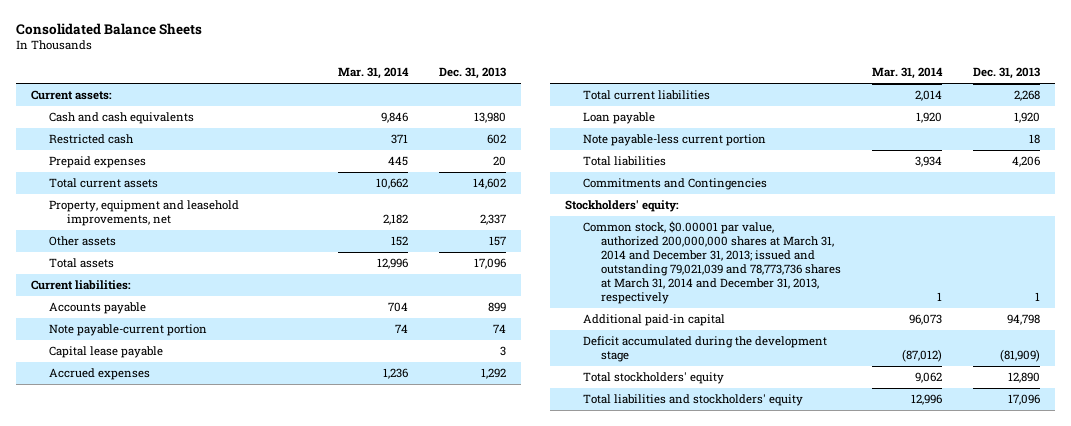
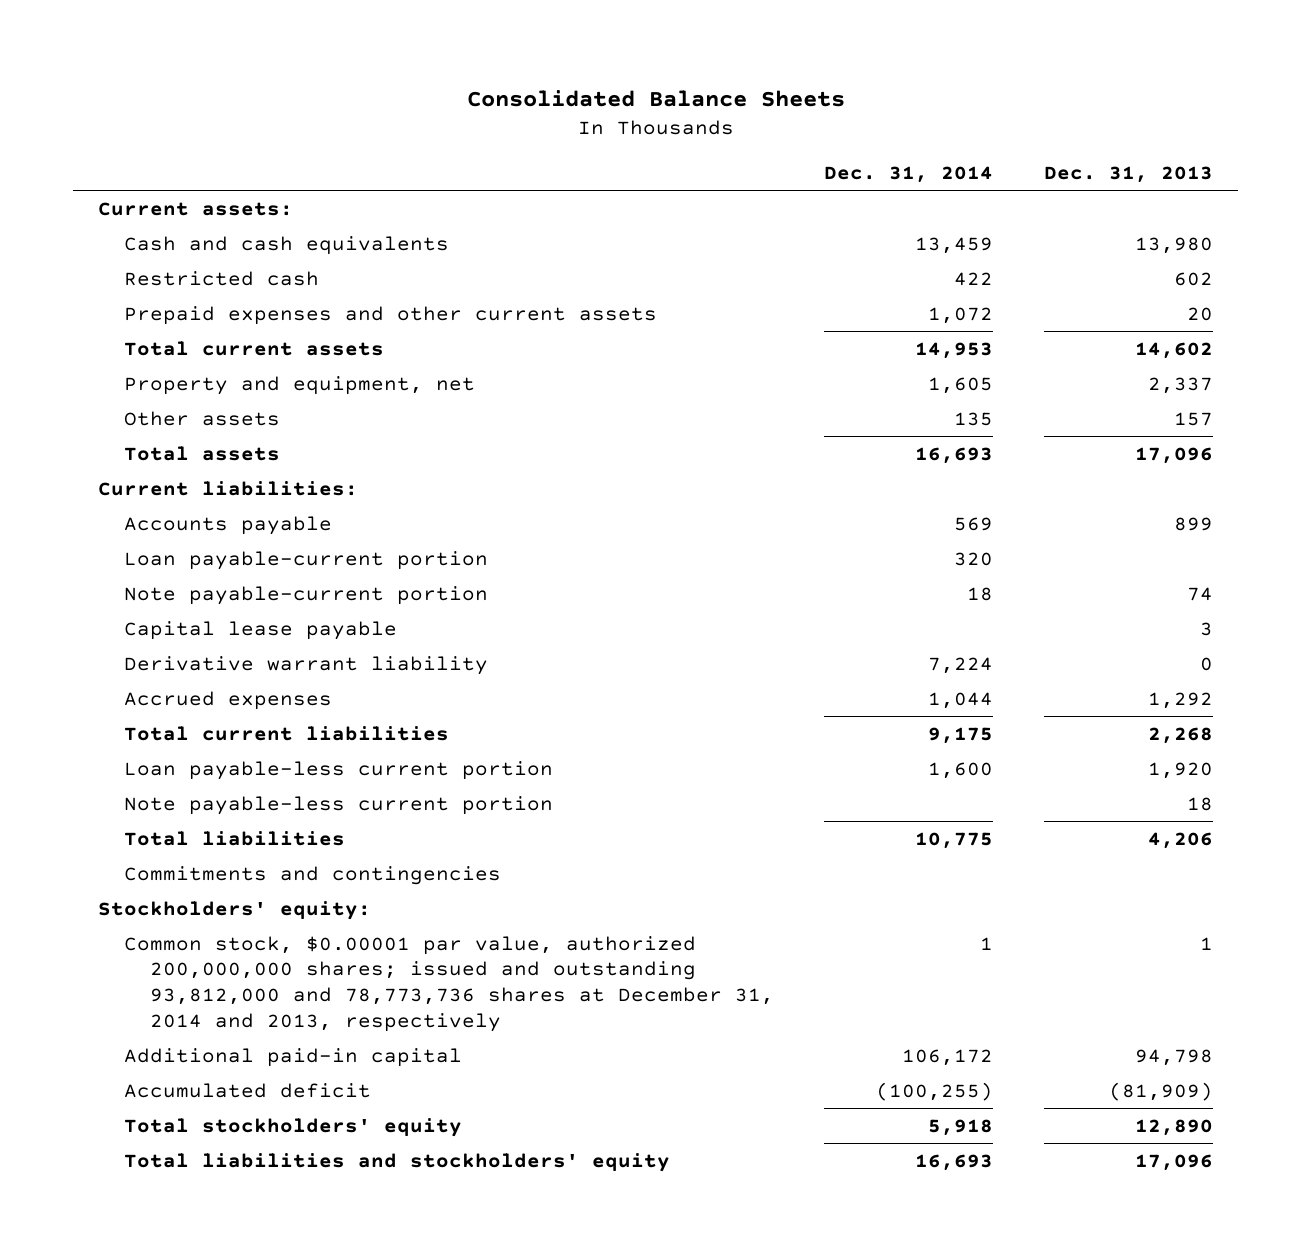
[337,67,409,80] Mar. 31, 2014 -> none
none -> [824,166,994,184] Dec. 31, 2014
[49,156,147,169] Prepaid expenses -> none
none -> [124,305,658,325] Prepaid expenses and other current assets
[49,200,240,227] Property, equipment and leasehold improvements, net -> [124,375,476,395] Property and equipment, net
none -> [124,550,489,570] Loan payable-current portion
none -> [124,655,489,675] Derivative warrant liability
[583,112,656,125] Loan payable -> [124,760,554,780] Loan payable-less current portion
[583,178,768,191] Commitments and Contingencies -> [124,865,502,885] Commitments and contingencies
[583,221,842,305] Common stock, $0.00001 par value, authorized 200,000,000 shares at March 31, 2014 and December 31, 2013; issued and outstanding 79,021,039 and 78,773,736 shares at March 31, 2014 and December 31, 2013, respectively -> [124,935,775,1032] Common stock, $0.00001 par value, authorized 200,000,000 shares; issued and outstanding 93,812,000 and 78,773,736 shares at December 31, 2014 and 2013, respectively
[583,336,828,363] Deficit accumulated during the development stage -> [124,1082,372,1098] Accumulated deficit

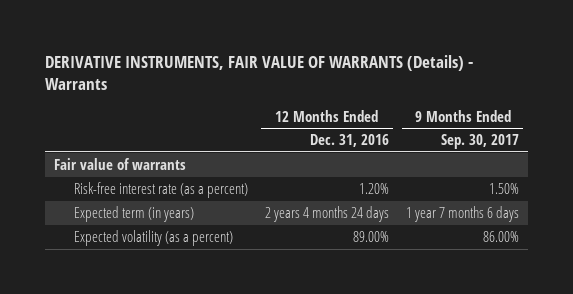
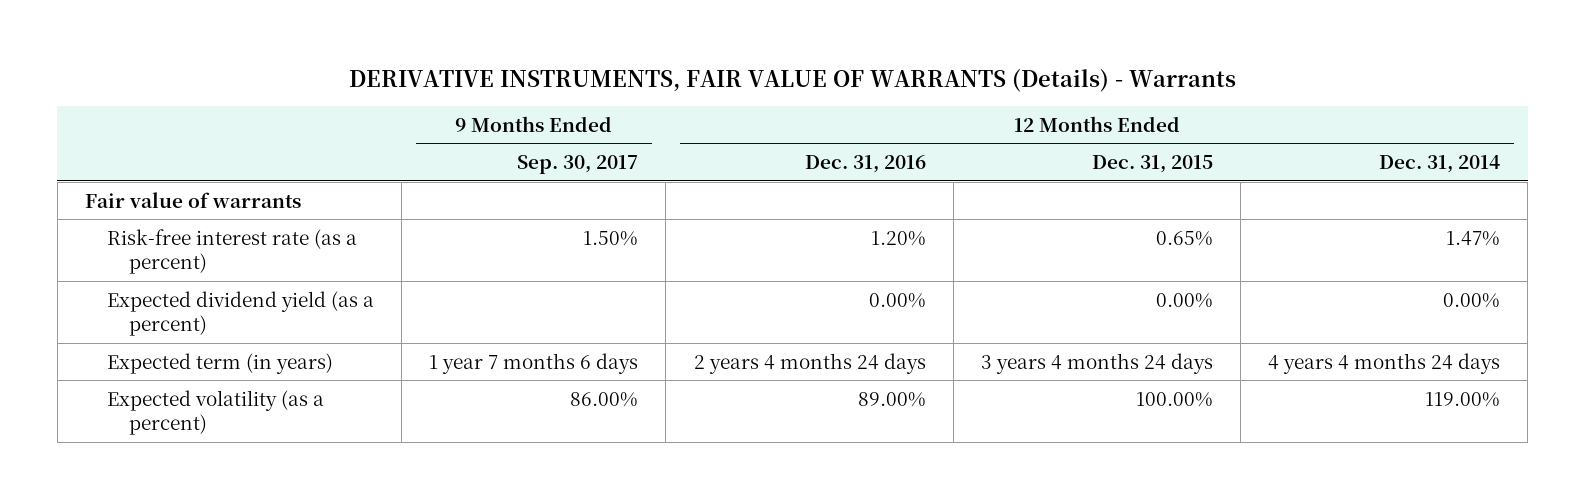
none -> [1091,155,1213,174] Dec. 31, 2015
none -> [1379,155,1501,174] Dec. 31, 2014
none -> [107,290,375,337] Expected dividend yield (as a percent)

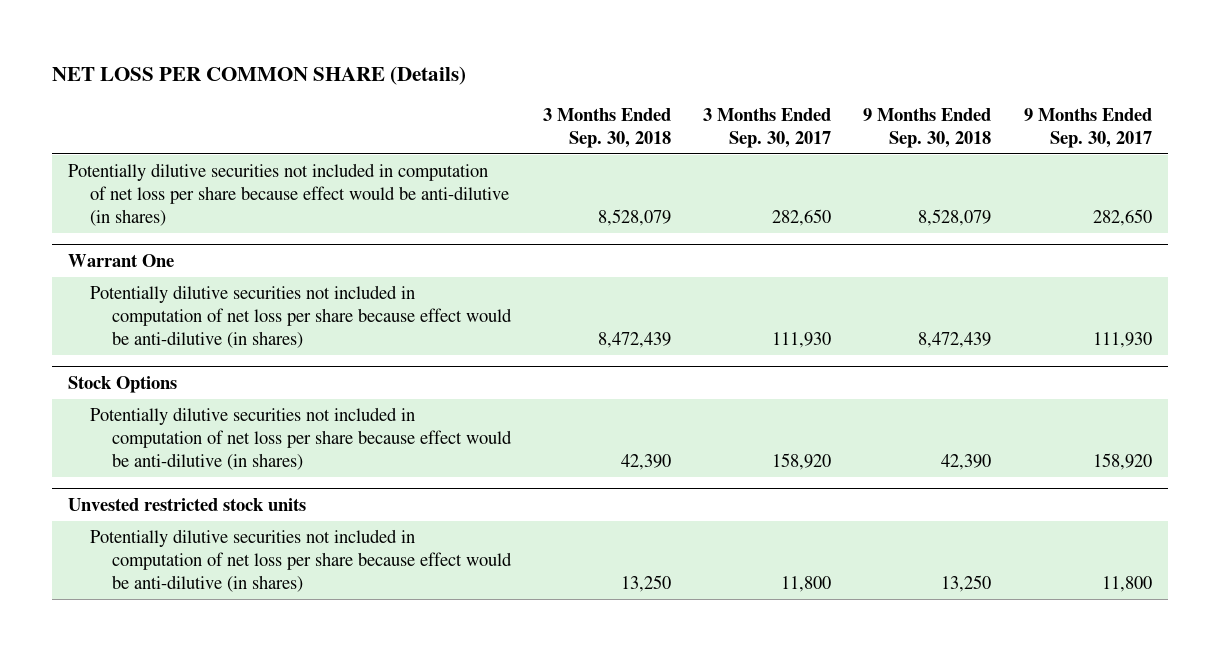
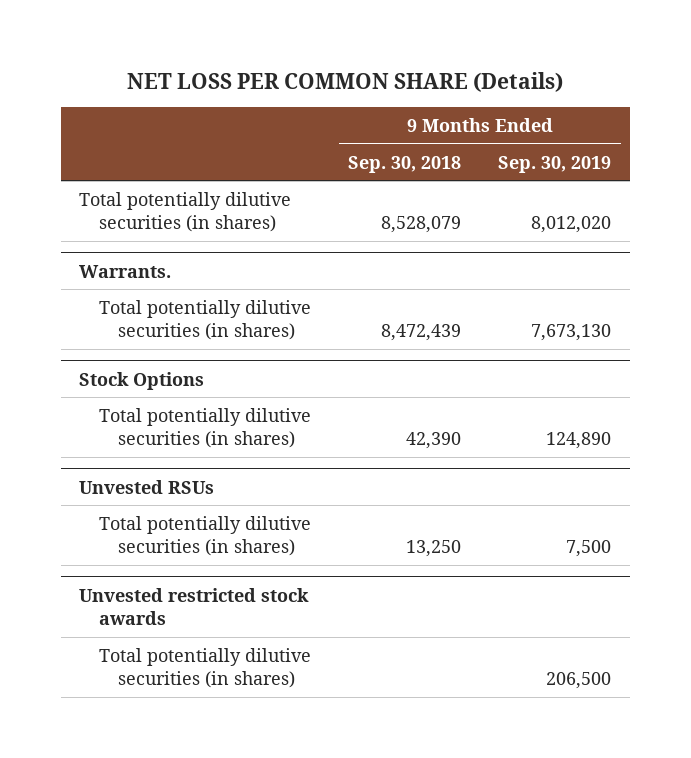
[543,107,672,148] 3 Months Ended Sep. 30, 2018 -> none
[703,107,832,148] 3 Months Ended Sep. 30, 2017 -> none
[1023,107,1152,148] 9 Months Ended Sep. 30, 2017 -> none
none -> [498,155,612,173] Sep. 30, 2019
[68,163,510,227] Potentially dilutive securities not included in computation of net loss per share because effect would be anti-dilutive (in shares) -> [79,191,292,233] Total potentially dilutive securities (in shares)
[68,253,175,267] Warrant One -> [79,264,172,278] Warrants.
[90,285,512,349] Potentially dilutive securities not included in computation of net loss per share because effect would be anti-dilutive (in shares) -> [98,299,311,341] Total potentially dilutive securities (in shares)
[90,407,512,471] Potentially dilutive securities not included in computation of net loss per share because effect would be anti-dilutive (in shares) -> [98,407,311,449] Total potentially dilutive securities (in shares)
[68,497,307,511] Unvested restricted stock units -> [79,479,215,494] Unvested RSUs
[90,529,512,593] Potentially dilutive securities not included in computation of net loss per share because effect would be anti-dilutive (in shares) -> [98,515,311,557] Total potentially dilutive securities (in shares)
none -> [79,587,310,625] Unvested restricted stock awards
none -> [98,647,311,689] Total potentially dilutive securities (in shares)

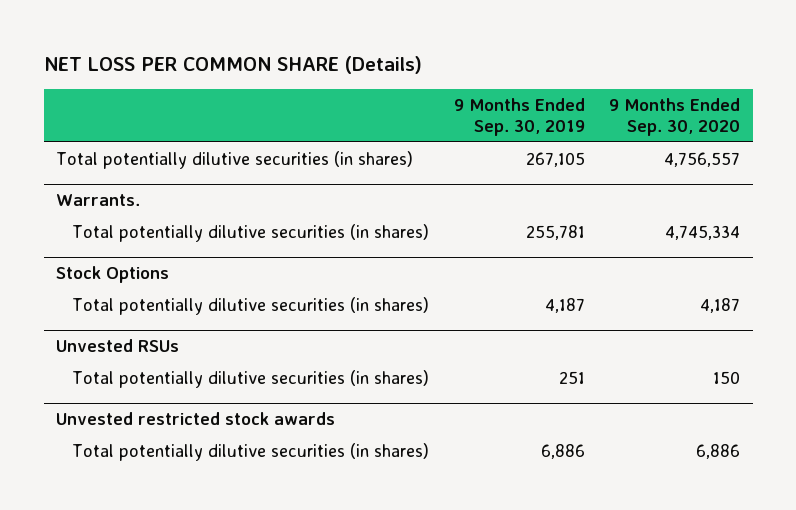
[347,155,461,173] Sep. 30, 2018 -> none
none -> [609,97,741,137] 9 Months Ended Sep. 30, 2020
[531,216,612,234] 8,012,020 -> [525,151,585,167] 267,105
[531,324,612,342] 7,673,130 -> [525,224,585,240] 255,781
[546,432,612,450] 124,890 -> [544,297,585,313] 4,187
[566,540,612,558] 7,500 -> [558,370,585,384] 251
[546,672,612,690] 206,500 -> [540,443,585,459] 6,886

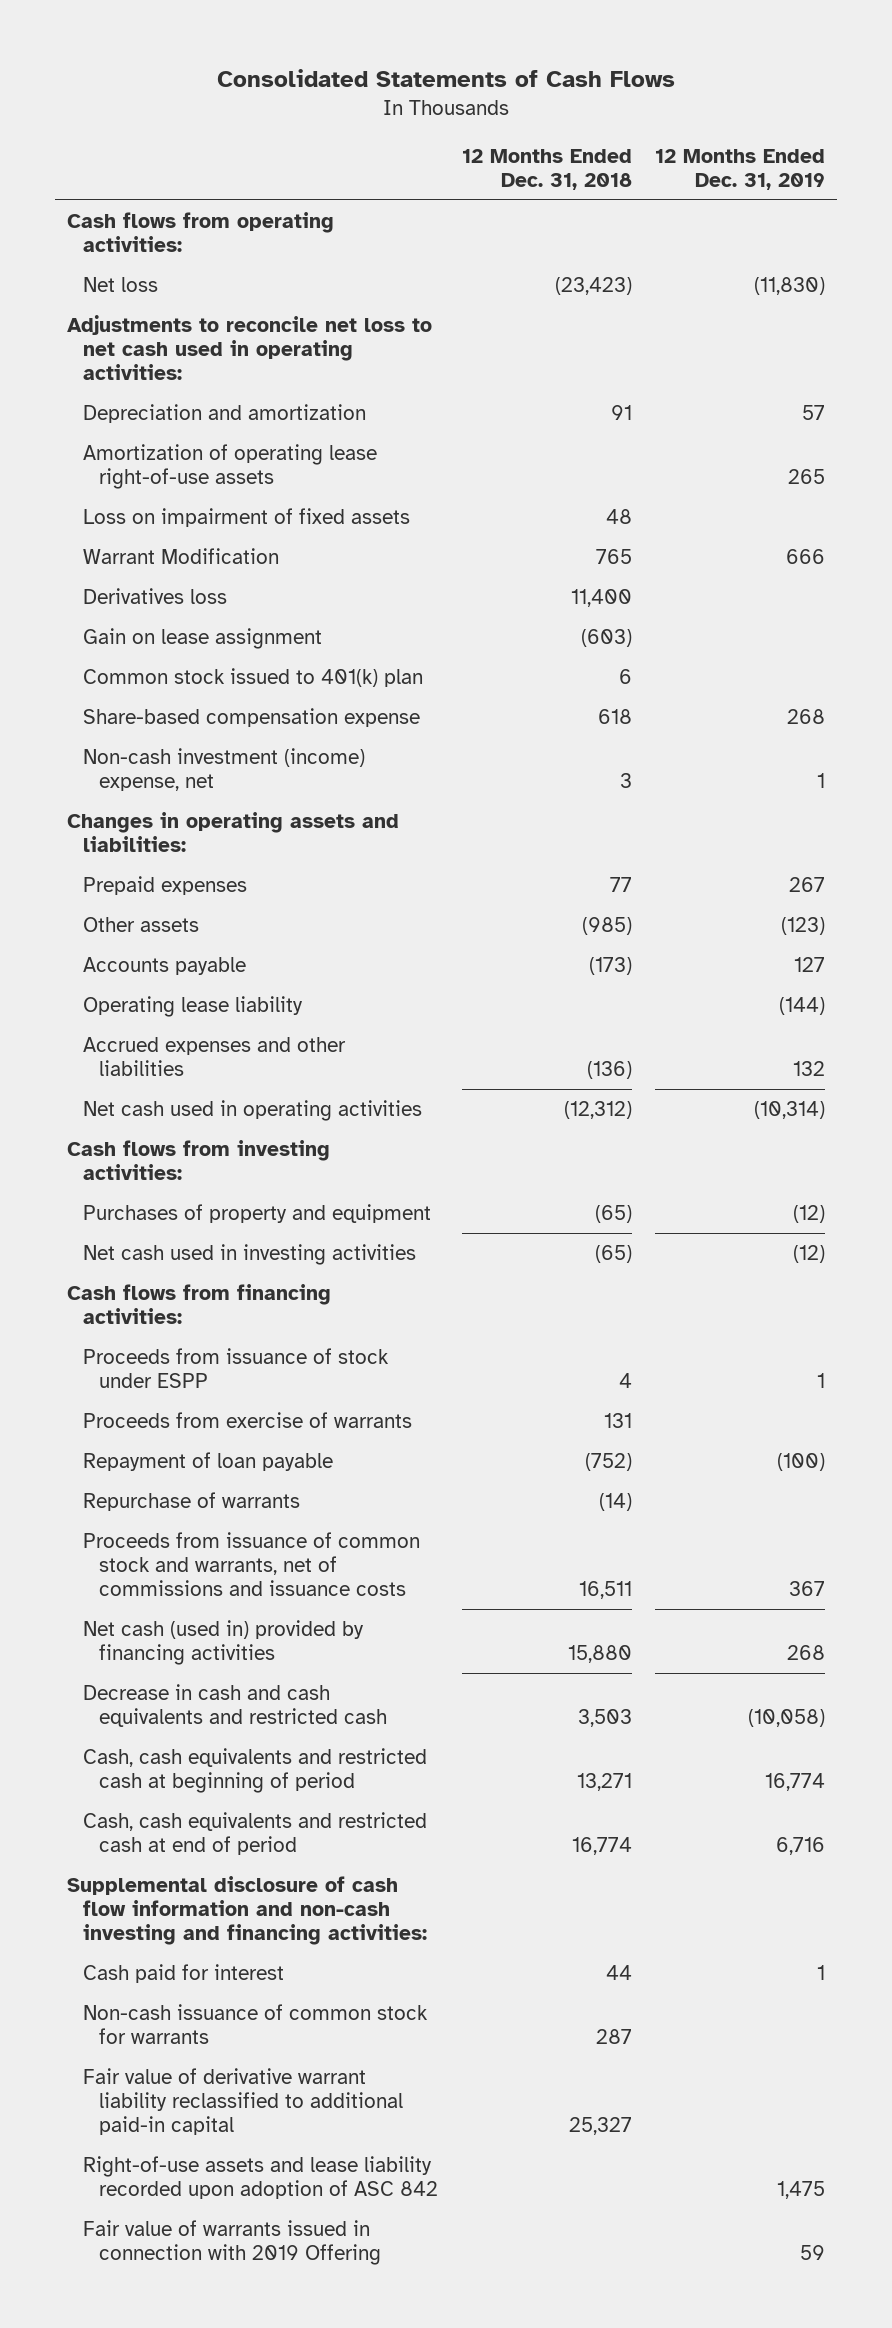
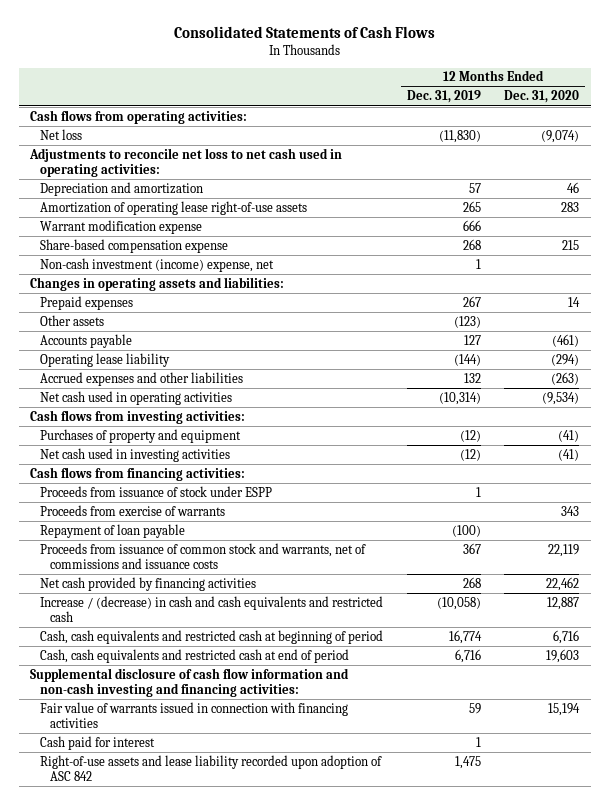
[461,148,632,190] 12 Months Ended Dec. 31, 2018 -> none
none -> [503,90,579,104] Dec. 31, 2020
[82,508,410,528] Loss on impairment of fixed assets -> none
[82,588,227,605] Derivatives loss -> none
[82,628,322,650] Gain on lease assignment -> none
[82,668,423,688] Common stock issued to 401(k) plan -> none
[82,548,279,565] Warrant Modification -> [40,219,203,234] Warrant modification expense
[82,1492,300,1512] Repurchase of warrants -> none
[82,1620,364,1665] Net cash (used in) provided by financing activities -> [40,576,257,591] Net cash provided by financing activities
[82,1684,387,1727] Decrease in cash and cash equivalents and restricted cash -> [40,595,384,622] Increase / (decrease) in cash and cash equivalents and restricted cash
none -> [40,701,349,728] Fair value of warrants issued in connection with financing activities
[82,2004,428,2044] Non-cash issuance of common stock for warrants -> none
[82,2068,403,2135] Fair value of derivative warrant liability reclassified to additional paid-in capital -> none
[82,2220,381,2265] Fair value of warrants issued in connection with 2019 Offering -> none

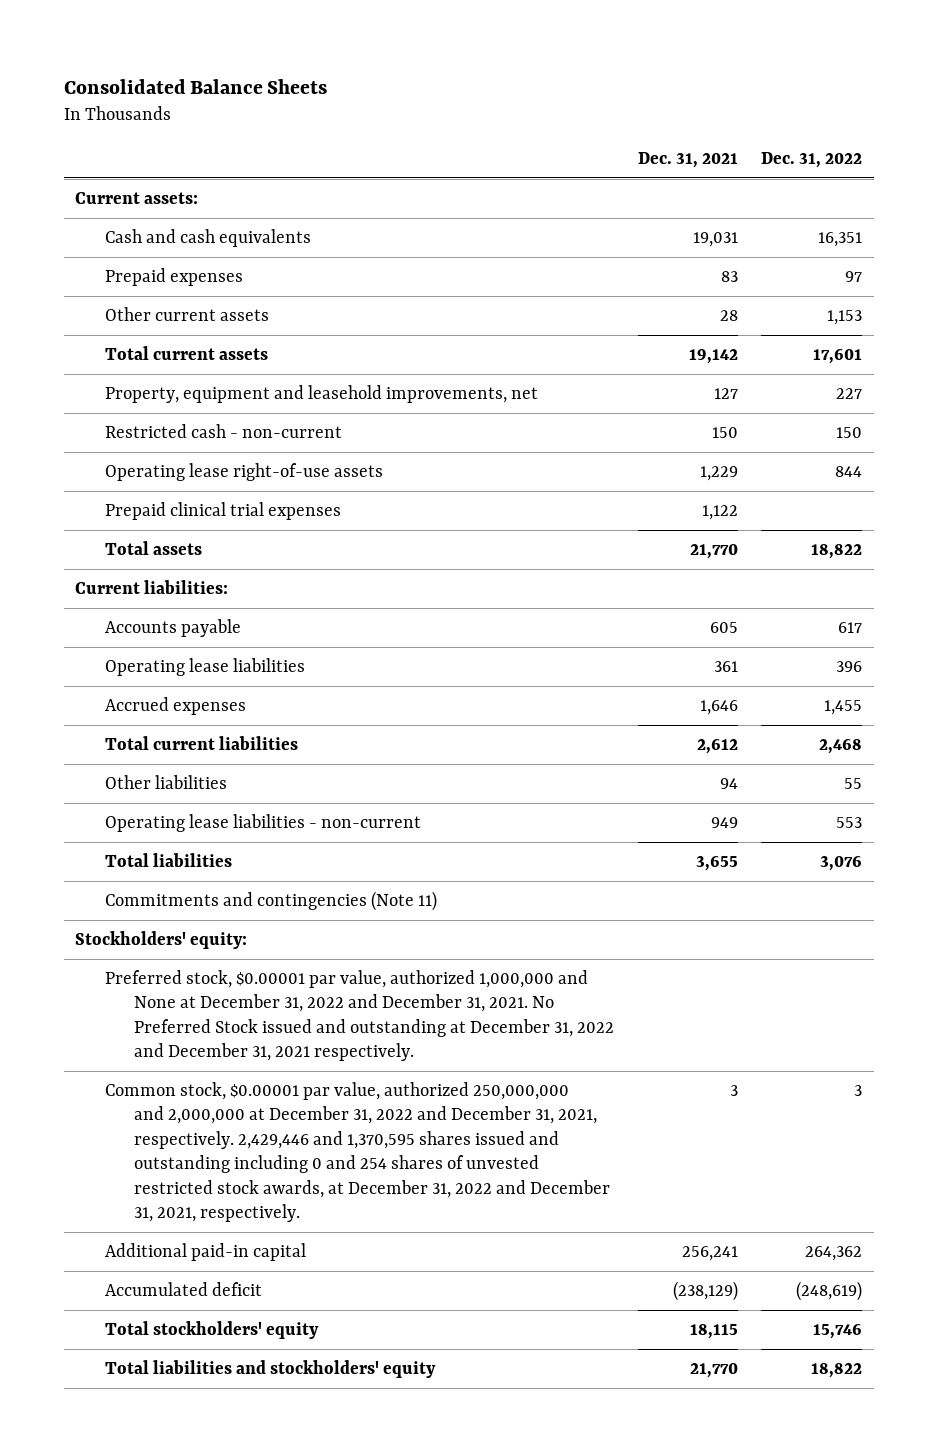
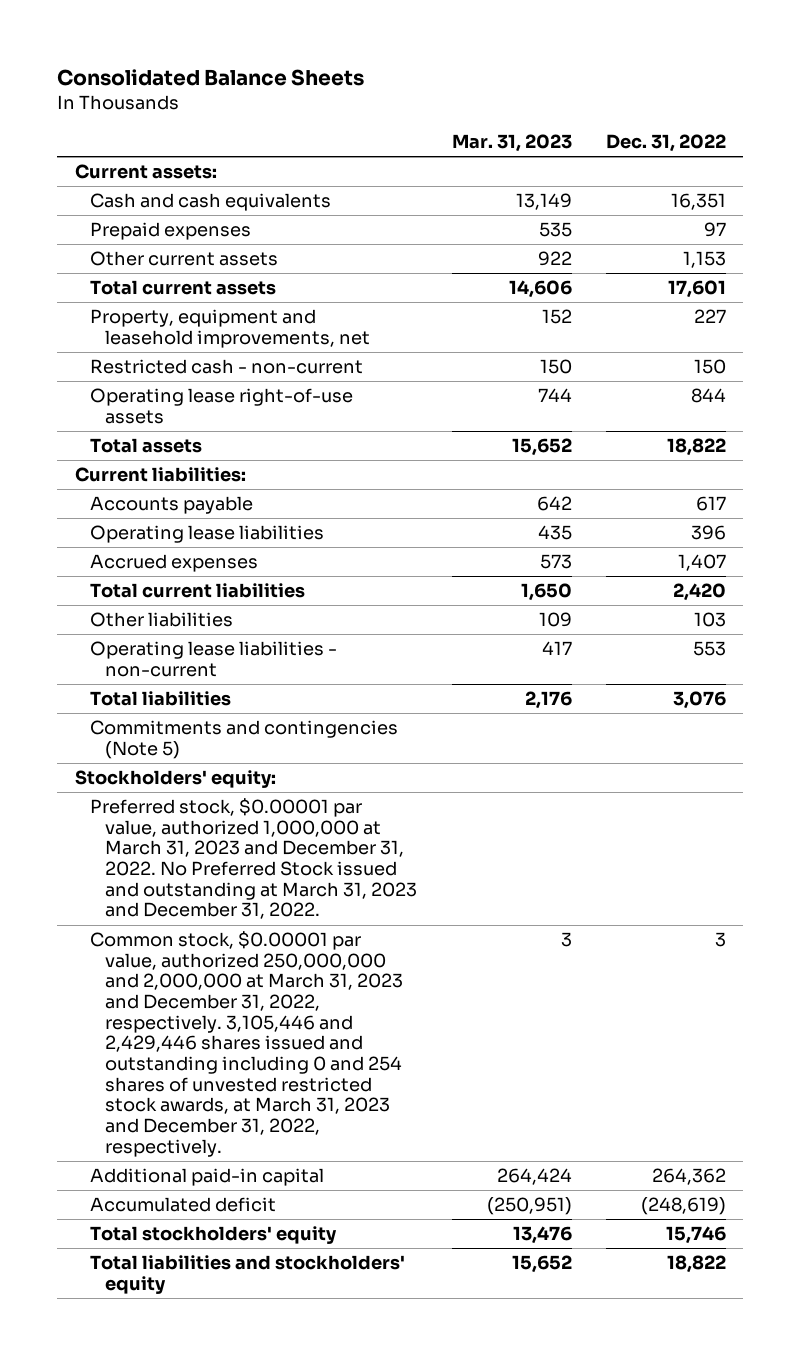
[637,152,738,169] Dec. 31, 2021 -> none
none -> [451,133,572,152] Mar. 31, 2023
[104,501,341,520] Prepaid clinical trial expenses -> none
[824,699,863,715] 1,455 -> [678,554,727,572] 1,407
[819,738,863,754] 2,468 -> [673,583,727,602] 2,420
[844,777,863,789] 55 -> [694,612,727,628] 103
[104,890,437,911] Commitments and contingencies (Note 11) -> [89,720,398,759] Commitments and contingencies (Note 5)
[104,969,615,1062] Preferred stock, $0.00001 par value, authorized 1,000,000 and None at December 31, 2022 and December 31, 2021. No Preferred Stock issued and outstanding at December 31, 2022 and December 31, 2021 respectively. -> [89,798,418,920] Preferred stock, $0.00001 par value, authorized 1,000,000 at March 31, 2023 and December 31, 2022. No Preferred Stock issued and outstanding at March 31, 2023 and December 31, 2022.
[104,1081,611,1223] Common stock, $0.00001 par value, authorized 250,000,000 and 2,000,000 at December 31, 2022 and December 31, 2021, respectively. 2,429,446 and 1,370,595 shares issued and outstanding including 0 and 254 shares of unvested restricted stock awards, at December 31, 2022 and December 31, 2021, respectively. -> [89,931,404,1157] Common stock, $0.00001 par value, authorized 250,000,000 and 2,000,000 at March 31, 2023 and December 31, 2022, respectively. 3,105,446 and 2,429,446 shares issued and outstanding including 0 and 254 shares of unvested restricted stock awards, at March 31, 2023 and December 31, 2022, respectively.

